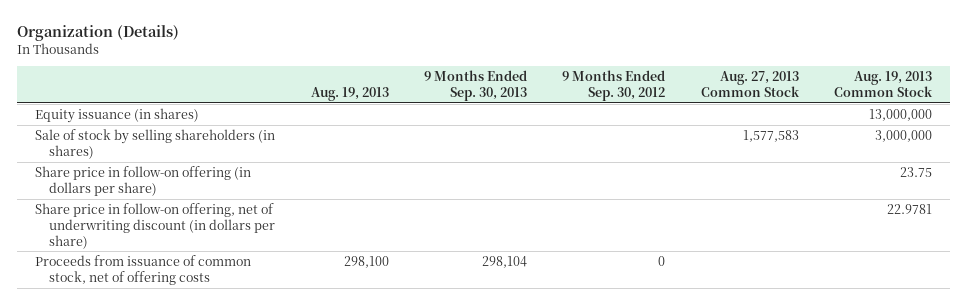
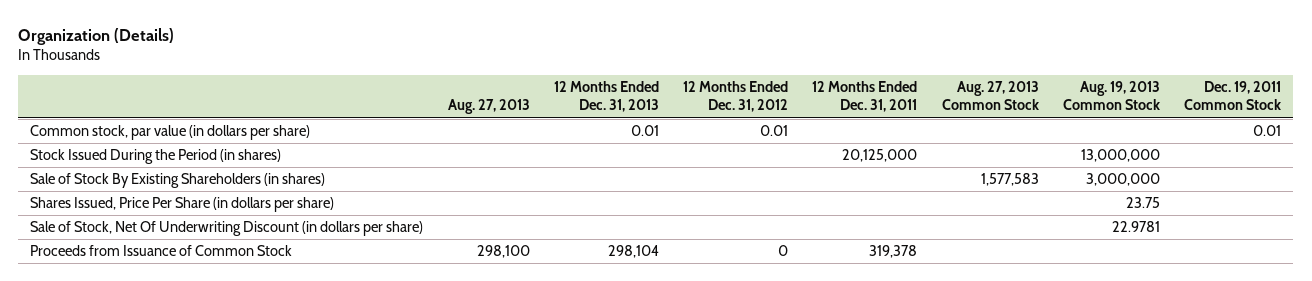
[310,87,389,102] Aug. 19, 2013 -> none
[423,70,527,102] 9 Months Ended Sep. 30, 2013 -> none
[562,70,666,102] 9 Months Ended Sep. 30, 2012 -> none
none -> [447,99,530,115] Aug. 27, 2013
none -> [553,81,659,113] 12 Months Ended Dec. 31, 2013
none -> [683,81,789,113] 12 Months Ended Dec. 31, 2012
none -> [812,81,918,113] 12 Months Ended Dec. 31, 2011
none -> [1184,81,1282,111] Dec. 19, 2011 Common Stock
none -> [30,125,311,141] Common stock, par value (in dollars per share)
[34,108,199,124] Equity issuance (in shares) -> [30,149,282,165] Stock Issued During the Period (in shares)
[34,129,275,159] Sale of stock by selling shareholders (in shares) -> [30,173,326,189] Sale of Stock By Existing Shareholders (in shares)
[34,166,251,196] Share price in follow-on offering (in dollars per share) -> [30,197,335,213] Shares Issued, Price Per Share (in dollars per share)
[34,203,276,249] Share price in follow-on offering, net of underwriting discount (in dollars per share) -> [30,221,424,237] Sale of Stock, Net Of Underwriting Discount (in dollars per share)
[34,255,251,285] Proceeds from issuance of common stock, net of offering costs -> [30,245,293,257] Proceeds from Issuance of Common Stock

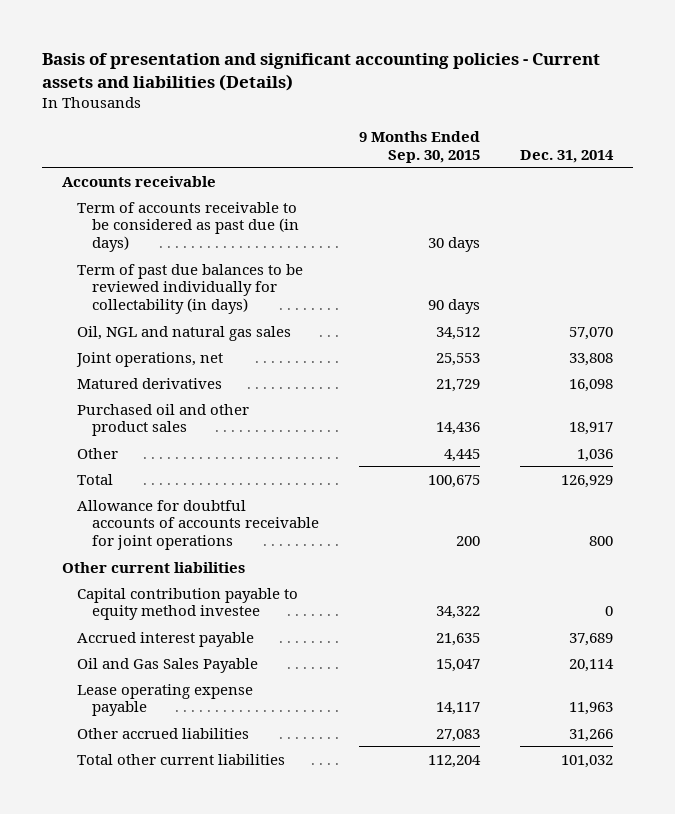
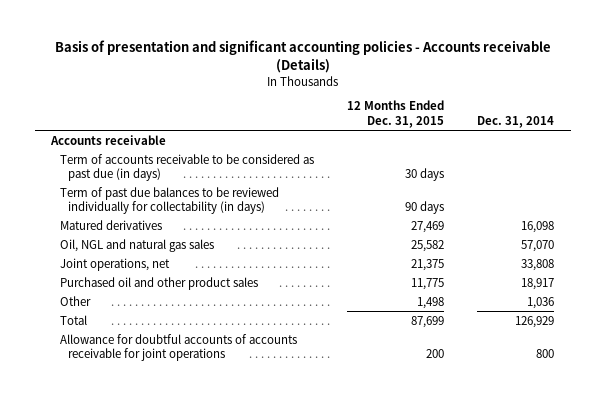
[41,53,600,92] Basis of presentation and significant accounting policies - Current assets and liabilities (Details) -> [54,40,551,74] Basis of presentation and significant accounting policies - Accounts receivable (Details)
[359,130,481,163] 9 Months Ended Sep. 30, 2015 -> none
none -> [347,100,445,129] 12 Months Ended Dec. 31, 2015
[76,377,222,389] Matured derivatives -> [59,219,162,230] Matured derivatives
[62,561,246,573] Other current liabilities -> none
[76,587,298,621] Capital contribution payable to equity method investee -> none
[76,631,254,647] Accrued interest payable -> none
[76,657,258,673] Oil and Gas Sales Payable -> none
[76,683,253,717] Lease operating expense payable -> none
[76,727,249,739] Other accrued liabilities -> none
[76,753,285,765] Total other current liabilities -> none

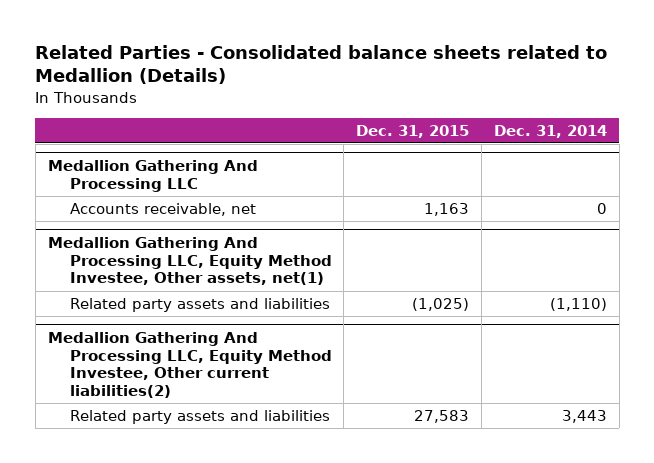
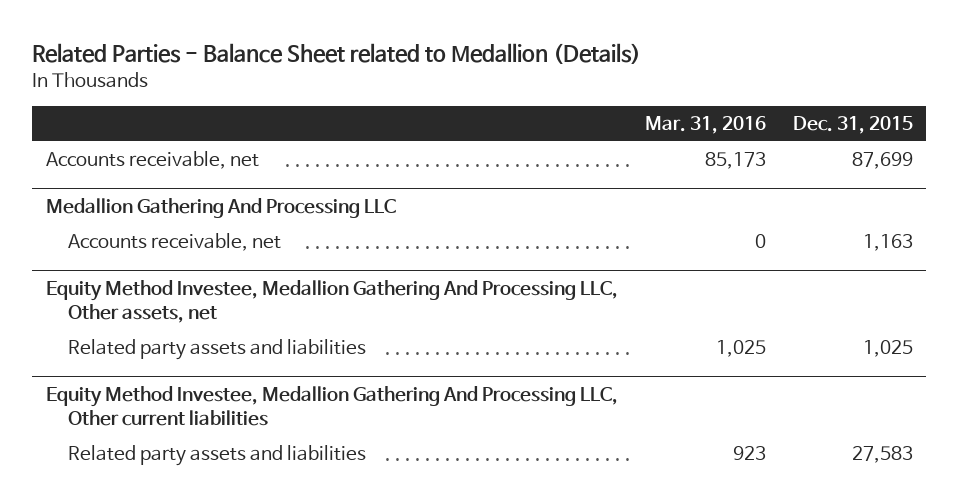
[35,44,608,85] Related Parties - Consolidated balance sheets related to Medallion (Details) -> [32,43,642,65] Related Parties - Balance Sheet related to Medallion (Details)
[493,124,607,138] Dec. 31, 2014 -> none
none -> [644,115,766,134] Mar. 31, 2016
none -> [45,151,259,170] Accounts receivable, net
[47,236,332,286] Medallion Gathering And Processing LLC, Equity Method Investee, Other assets, net(1) -> [45,280,618,324] Equity Method Investee, Medallion Gathering And Processing LLC, Other assets, net
[412,298,470,312] (1,025) -> [862,340,913,358] 1,025
[47,331,332,399] Medallion Gathering And Processing LLC, Equity Method Investee, Other current liabilities(2) -> [45,386,618,427] Equity Method Investee, Medallion Gathering And Processing LLC, Other current liabilities

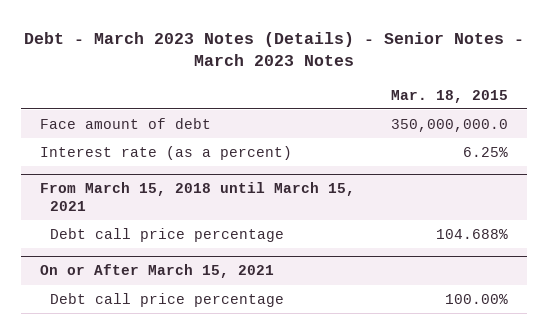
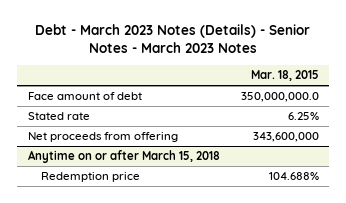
[39,264,274,279] On or After March 15, 2021 -> none
[50,292,285,307] Debt call price percentage -> none
[39,145,292,160] Interest rate (as a percent) -> [27,112,90,121] Stated rate
none -> [27,132,178,143] Net proceeds from offering
[39,182,355,211] From March 15, 2018 until March 15, 2021 -> [27,150,220,164] Anytime on or after March 15, 2018
[50,227,285,242] Debt call price percentage -> [40,172,140,183] Redemption price

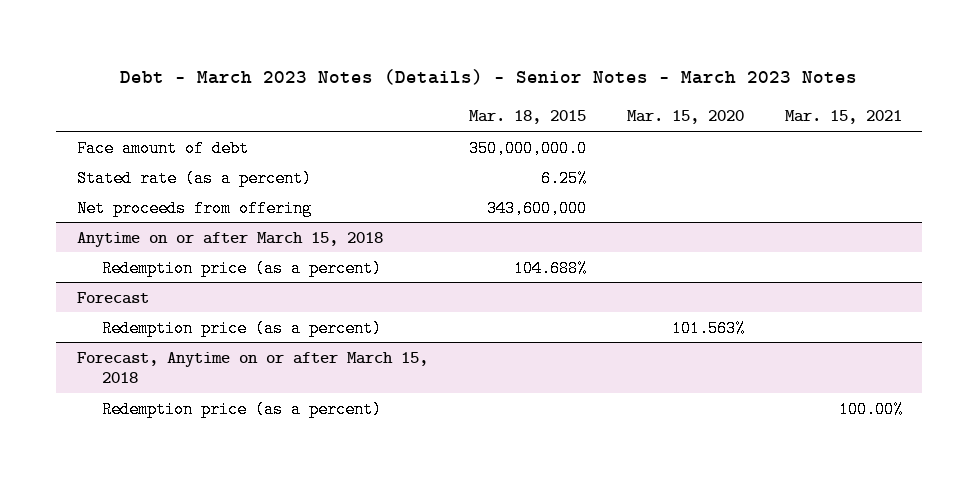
none -> [626,110,744,125] Mar. 15, 2020
none -> [784,110,902,125] Mar. 15, 2021
[27,112,90,121] Stated rate -> [76,169,312,187] Stated rate (as a percent)
[40,172,140,183] Redemption price -> [101,259,382,277] Redemption price (as a percent)
none -> [76,291,149,304] Forecast
none -> [101,319,382,337] Redemption price (as a percent)
none -> [76,351,428,383] Forecast, Anytime on or after March 15, 2018
none -> [101,400,382,418] Redemption price (as a percent)

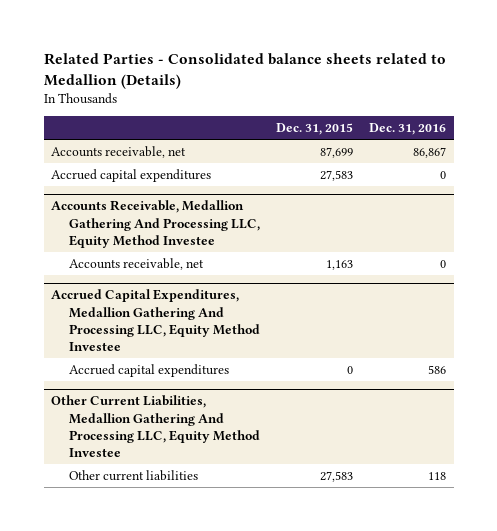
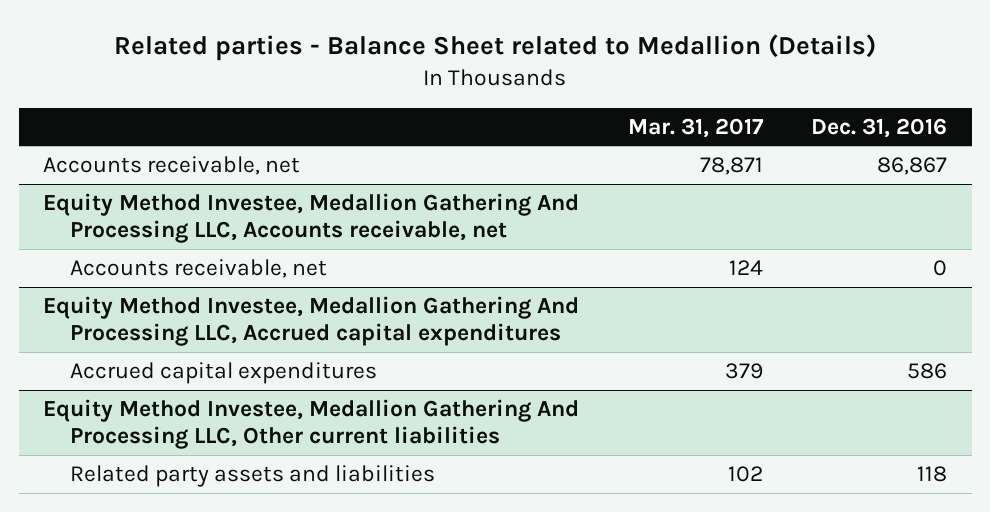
[43,53,446,89] Related Parties - Consolidated balance sheets related to Medallion (Details) -> [114,33,877,61] Related parties - Balance Sheet related to Medallion (Details)
[276,123,354,136] Dec. 31, 2015 -> none
none -> [627,117,764,138] Mar. 31, 2017
[51,168,212,182] Accrued capital expenditures -> none
[51,200,261,248] Accounts Receivable, Medallion Gathering And Processing LLC, Equity Method Investee -> [42,193,579,244] Equity Method Investee, Medallion Gathering And Processing LLC, Accounts receivable, net
[51,289,261,352] Accrued Capital Expenditures, Medallion Gathering And Processing LLC, Equity Method Investee -> [42,296,579,347] Equity Method Investee, Medallion Gathering And Processing LLC, Accrued capital expenditures
[51,395,261,458] Other Current Liabilities, Medallion Gathering And Processing LLC, Equity Method Investee -> [42,399,579,450] Equity Method Investee, Medallion Gathering And Processing LLC, Other current liabilities
[69,469,199,481] Other current liabilities -> [70,465,436,488] Related party assets and liabilities

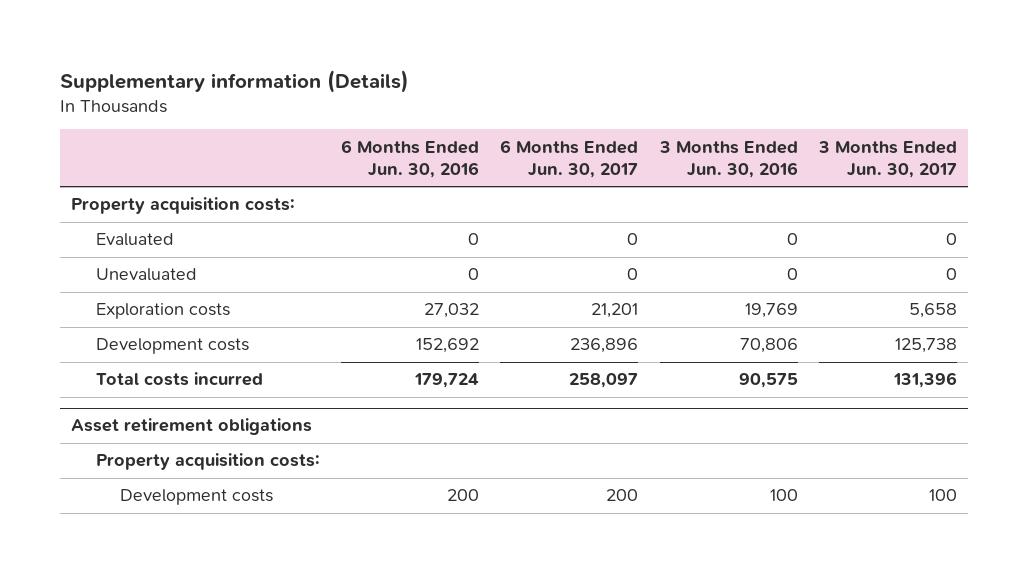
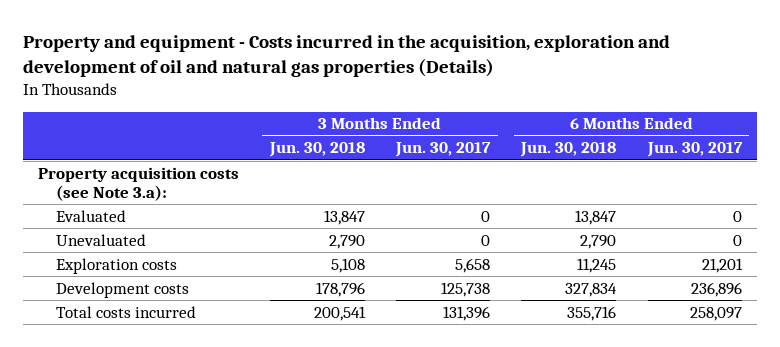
[60,69,410,93] Supplementary information (Details) -> [22,34,670,78] Property and equipment - Costs incurred in the acquisition, exploration and development of oil and natural gas properties (Details)
[340,139,479,178] 6 Months Ended Jun. 30, 2016 -> none
[658,140,798,178] 3 Months Ended Jun. 30, 2016 -> none
none -> [269,142,366,158] Jun. 30, 2018
none -> [520,142,617,158] Jun. 30, 2018
[70,197,295,215] Property acquisition costs: -> [38,166,240,201] Property acquisition costs (see Note 3.a):
[70,418,312,436] Asset retirement obligations -> none
[95,453,320,471] Property acquisition costs: -> none
[120,489,274,506] Development costs -> none

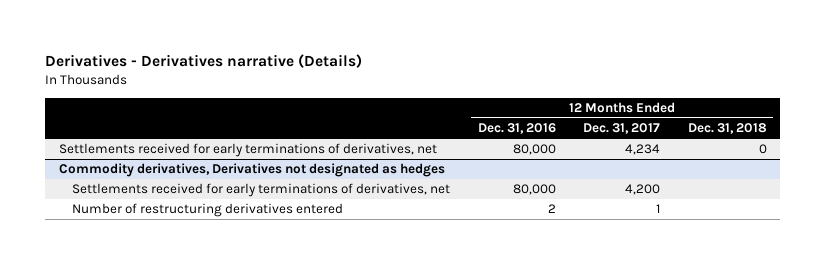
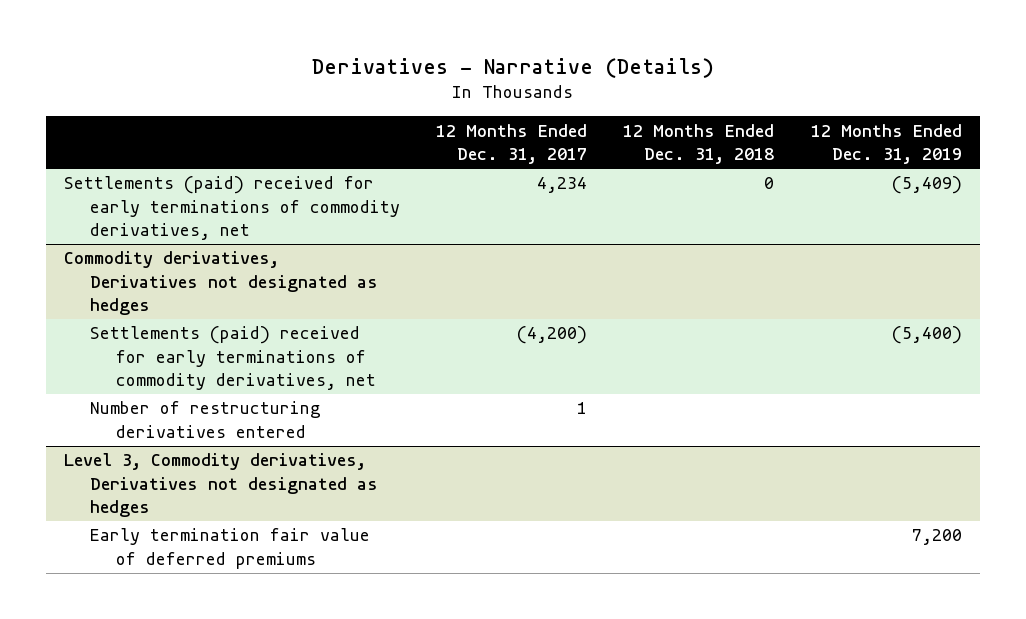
[45,54,363,69] Derivatives - Derivatives narrative (Details) -> [311,57,714,78] Derivatives - Narrative (Details)
[477,123,556,135] Dec. 31, 2016 -> none
none -> [810,123,962,165] 12 Months Ended Dec. 31, 2019
[58,143,437,158] Settlements received for early terminations of derivatives, net -> [64,176,401,241] Settlements (paid) received for early terminations of commodity derivatives, net
[72,183,451,198] Settlements received for early terminations of derivatives, net -> [90,326,377,391] Settlements (paid) received for early terminations of commodity derivatives, net
[625,184,661,196] 4,200 -> [517,326,588,345] (4,200)
none -> [64,453,379,518] Level 3, Commodity derivatives, Derivatives not designated as hedges
none -> [90,528,371,569] Early termination fair value of deferred premiums

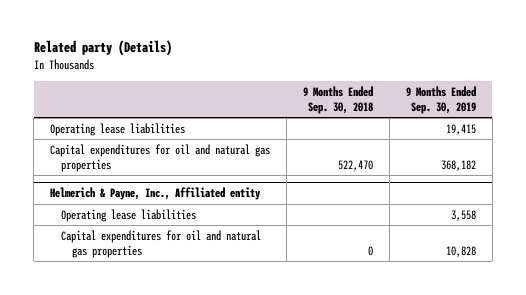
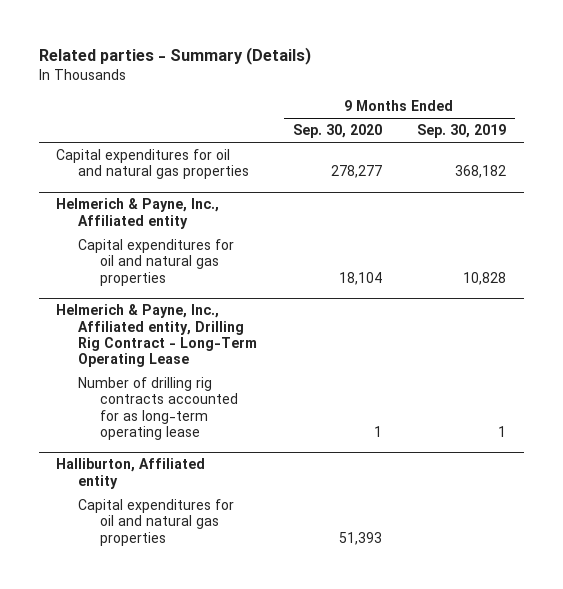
[33,40,172,57] Related party (Details) -> [38,46,311,65] Related parties - Summary (Details)
[302,85,373,114] 9 Months Ended Sep. 30, 2018 -> none
none -> [292,124,382,139] Sep. 30, 2020
[50,122,186,136] Operating lease liabilities -> none
[61,208,197,222] Operating lease liabilities -> none
none -> [56,304,258,368] Helmerich & Payne, Inc., Affiliated entity, Drilling Rig Contract - Long-Term Operating Lease
none -> [78,377,238,440] Number of drilling rig contracts accounted for as long-term operating lease
none -> [56,458,206,489] Halliburton, Affiliated entity
none -> [78,499,235,546] Capital expenditures for oil and natural gas properties

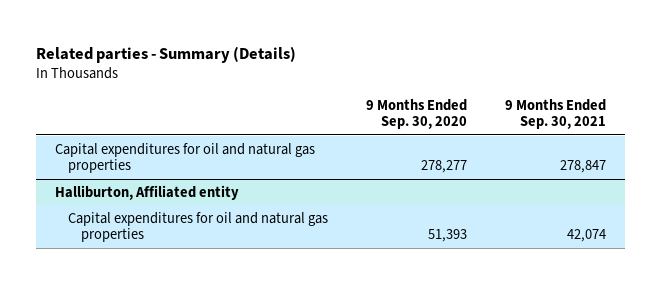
[417,124,507,139] Sep. 30, 2019 -> none
none -> [505,98,607,130] 9 Months Ended Sep. 30, 2021
[56,198,220,229] Helmerich & Payne, Inc., Affiliated entity -> none
[78,239,235,286] Capital expenditures for oil and natural gas properties -> none
[56,304,258,368] Helmerich & Payne, Inc., Affiliated entity, Drilling Rig Contract - Long-Term Operating Lease -> none
[78,377,238,440] Number of drilling rig contracts accounted for as long-term operating lease -> none

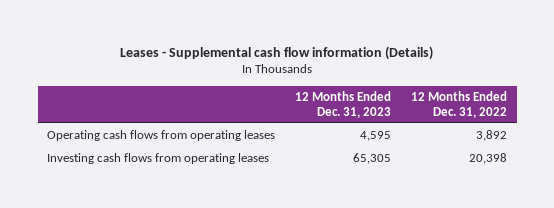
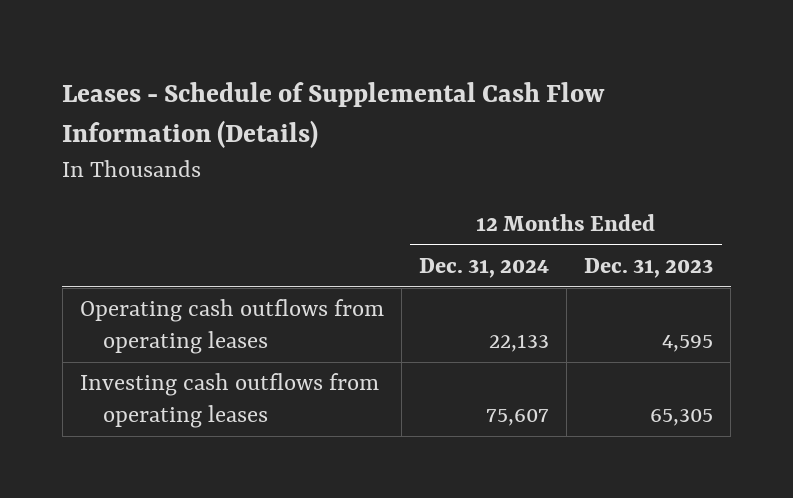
[120,45,434,60] Leases - Supplemental cash flow information (Details) -> [62,82,606,149] Leases - Schedule of Supplemental Cash Flow Information (Details)
[410,91,507,118] 12 Months Ended Dec. 31, 2022 -> none
none -> [419,257,550,278] Dec. 31, 2024
[47,130,276,142] Operating cash flows from operating leases -> [79,299,384,354] Operating cash outflows from operating leases
[47,153,270,165] Investing cash flows from operating leases -> [79,373,379,428] Investing cash outflows from operating leases

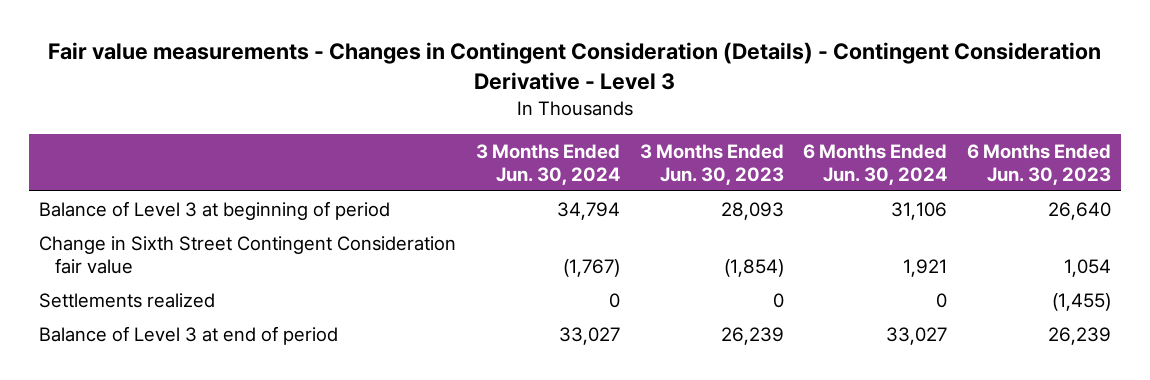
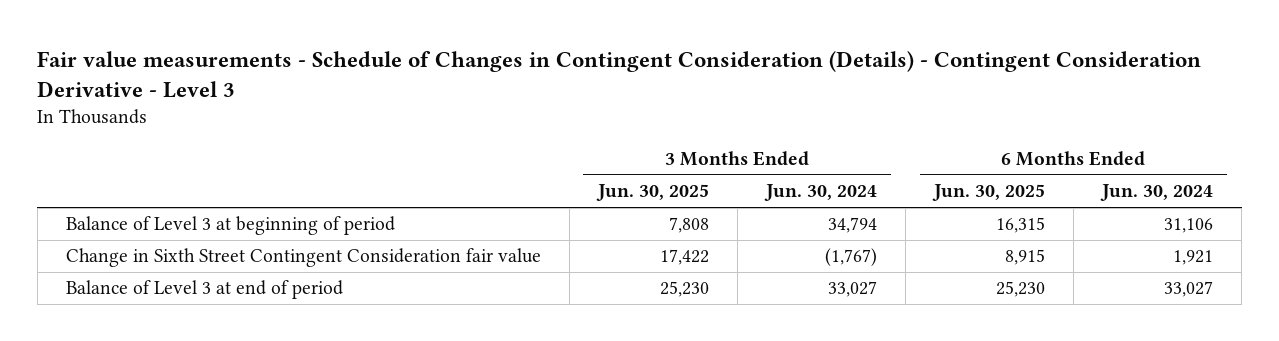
[48,42,1102,90] Fair value measurements - Changes in Contingent Consideration (Details) - Contingent Consideration Derivative - Level 3 -> [37,51,1202,99] Fair value measurements - Schedule of Changes in Contingent Consideration (Details) - Contingent Consideration Derivative - Level 3
[639,143,784,185] 3 Months Ended Jun. 30, 2023 -> none
[966,143,1111,185] 6 Months Ended Jun. 30, 2023 -> none
none -> [595,184,709,202] Jun. 30, 2025
none -> [931,184,1045,202] Jun. 30, 2025
[39,292,216,308] Settlements realized -> none

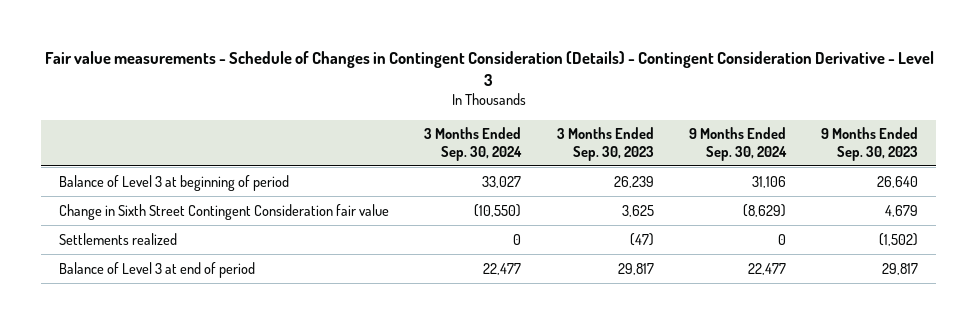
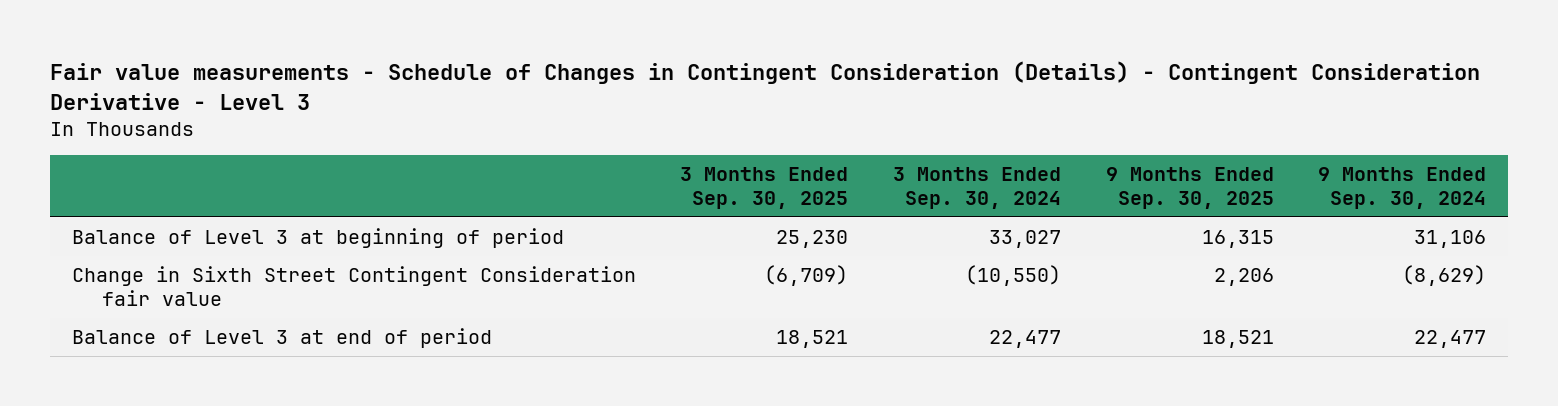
[556,127,654,161] 3 Months Ended Sep. 30, 2023 -> none
[821,127,919,161] 9 Months Ended Sep. 30, 2023 -> none
none -> [680,167,849,209] 3 Months Ended Sep. 30, 2025
none -> [1105,167,1274,209] 9 Months Ended Sep. 30, 2025
[59,232,178,245] Settlements realized -> none

